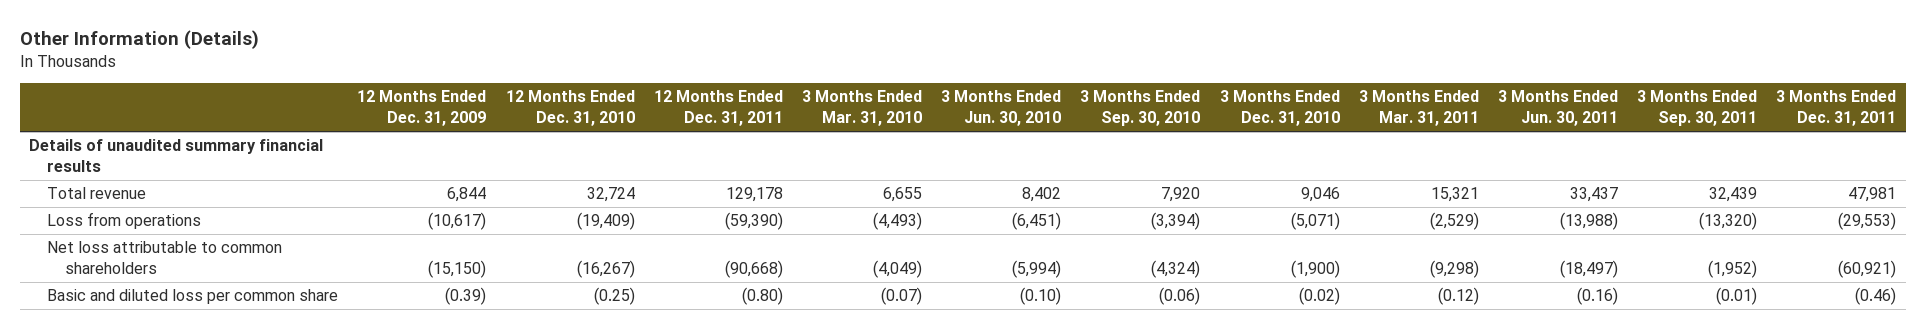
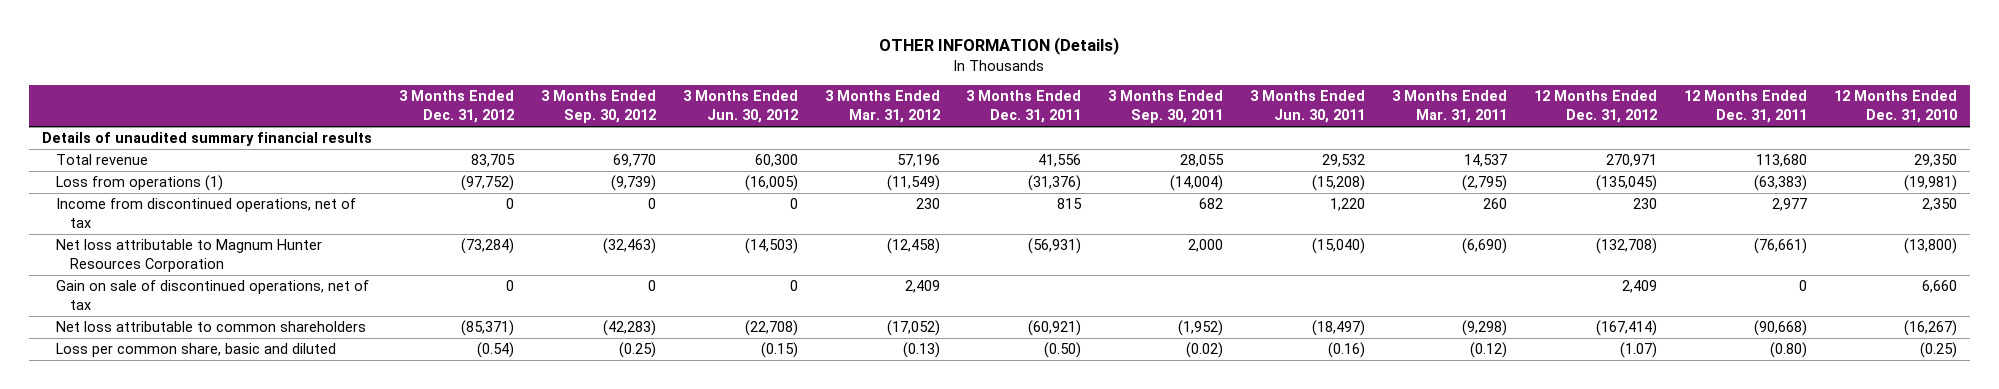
[19,29,259,49] Other Information (Details) -> [879,37,1120,56] OTHER INFORMATION (Details)
[357,90,487,127] 12 Months Ended Dec. 31, 2009 -> none
[802,90,923,127] 3 Months Ended Mar. 31, 2010 -> none
[941,90,1062,127] 3 Months Ended Jun. 30, 2010 -> none
[1080,90,1201,127] 3 Months Ended Sep. 30, 2010 -> none
[1219,90,1340,127] 3 Months Ended Dec. 31, 2010 -> none
none -> [398,90,514,123] 3 Months Ended Dec. 31, 2012
none -> [540,90,656,123] 3 Months Ended Sep. 30, 2012
none -> [682,90,798,123] 3 Months Ended Jun. 30, 2012
none -> [824,90,940,123] 3 Months Ended Mar. 31, 2012
none -> [1533,90,1657,123] 12 Months Ended Dec. 31, 2012
[586,187,635,203] 32,724 -> [1913,154,1957,168] 29,350
[725,187,783,203] 129,178 -> [1755,154,1807,168] 113,680
[1430,187,1479,203] 15,321 -> [1464,154,1508,168] 14,537
[1569,187,1618,203] 33,437 -> [1322,154,1366,168] 29,532
[1709,187,1758,203] 32,439 -> [1180,154,1225,168] 28,055
[1848,187,1897,203] 47,981 -> [1038,154,1082,168] 41,556
[47,212,202,230] Loss from operations -> [56,175,224,192] Loss from operations (1)
[576,212,635,231] (19,409) -> [1903,175,1957,192] (19,981)
[724,212,783,231] (59,390) -> [1753,175,1807,192] (63,383)
[1429,212,1479,231] (2,529) -> [1462,175,1508,192] (2,795)
[1559,212,1618,231] (13,988) -> [1312,175,1366,192] (15,208)
[1699,212,1758,231] (13,320) -> [1170,175,1224,192] (14,004)
[1838,212,1897,231] (29,553) -> [1028,175,1082,192] (31,376)
none -> [56,198,357,228] Income from discontinued operations, net of tax
none -> [56,239,323,272] Net loss attributable to Magnum Hunter Resources Corporation
none -> [56,280,370,310] Gain on sale of discontinued operations, net of tax
[47,289,339,305] Basic and diluted loss per common share -> [56,343,337,358] Loss per common share, basic and diluted
[1716,287,1758,306] (0.01) -> [1186,342,1224,359] (0.02)
[1855,287,1897,306] (0.46) -> [1044,342,1082,359] (0.50)

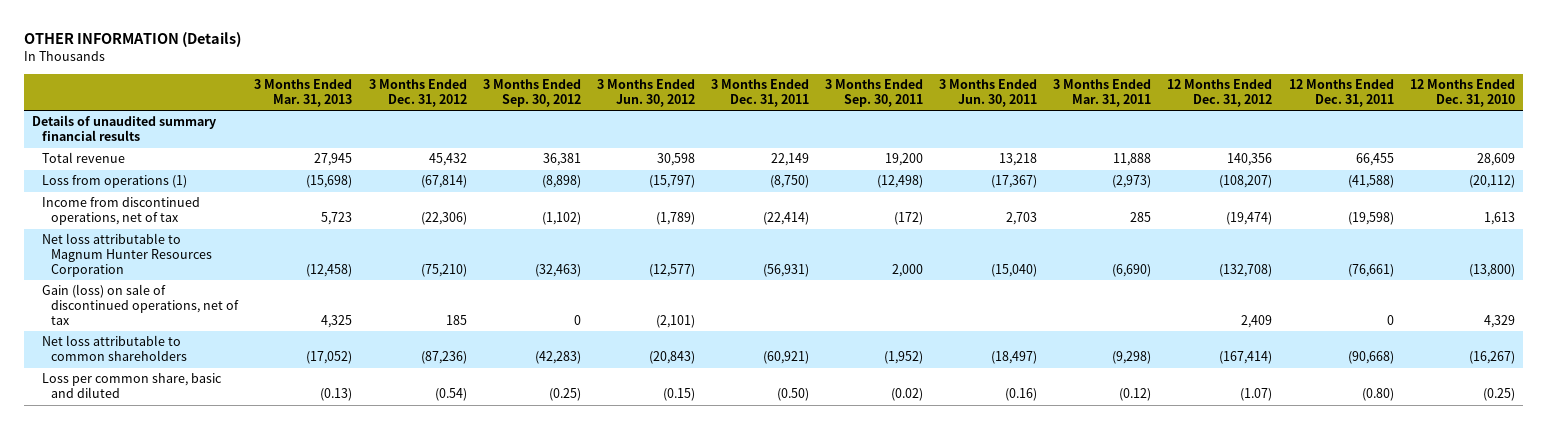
[824,90,940,123] 3 Months Ended Mar. 31, 2012 -> none
none -> [254,79,353,108] 3 Months Ended Mar. 31, 2013
[470,154,515,168] 83,705 -> [428,153,467,167] 45,432
[612,154,656,168] 69,770 -> [542,153,581,167] 36,381
[754,154,798,168] 60,300 -> [656,153,695,167] 30,598
[1038,154,1082,168] 41,556 -> [770,153,809,167] 22,149
[1180,154,1225,168] 28,055 -> [885,153,924,167] 19,200
[1322,154,1366,168] 29,532 -> [999,153,1038,167] 13,218
[1464,154,1508,168] 14,537 -> [1113,153,1152,167] 11,888
[1605,154,1657,168] 270,971 -> [1227,153,1273,167] 140,356
[1755,154,1807,168] 113,680 -> [1355,153,1394,167] 66,455
[1913,154,1957,168] 29,350 -> [1476,153,1515,167] 28,609
[460,175,514,192] (97,752) -> [420,175,467,189] (67,814)
[610,175,656,192] (9,739) -> [541,175,581,189] (8,898)
[744,175,798,192] (16,005) -> [648,175,695,189] (15,797)
[1028,175,1082,192] (31,376) -> [769,175,809,189] (8,750)
[1170,175,1224,192] (14,004) -> [877,175,924,189] (12,498)
[1312,175,1366,192] (15,208) -> [991,175,1038,189] (17,367)
[1462,175,1508,192] (2,795) -> [1112,175,1152,189] (2,973)
[1595,175,1657,192] (135,045) -> [1219,175,1273,189] (108,207)
[1753,175,1807,192] (63,383) -> [1347,175,1394,189] (41,588)
[1903,175,1957,192] (19,981) -> [1468,175,1515,189] (20,112)
[505,198,514,210] 0 -> [420,212,467,226] (22,306)
[647,198,656,210] 0 -> [541,212,581,226] (1,102)
[789,198,798,210] 0 -> [655,212,695,226] (1,789)
[1057,198,1083,210] 815 -> [762,212,809,226] (22,414)
[1199,198,1224,210] 682 -> [894,212,924,226] (172)
[1330,198,1366,212] 1,220 -> [1006,212,1038,226] 2,703
[1483,198,1508,210] 260 -> [1130,212,1152,223] 285
[1632,198,1657,210] 230 -> [1226,212,1273,226] (19,474)
[1771,198,1807,212] 2,977 -> [1347,212,1394,226] (19,598)
[1921,198,1957,212] 2,350 -> [1483,212,1515,226] 1,613
[460,238,514,255] (73,284) -> [420,264,467,278] (75,210)
[744,238,798,255] (14,503) -> [648,264,695,278] (12,577)
[56,280,370,310] Gain on sale of discontinued operations, net of tax -> [41,284,240,326] Gain (loss) on sale of discontinued operations, net of tax
[505,280,514,292] 0 -> [445,315,467,326] 185
[789,280,798,292] 0 -> [655,315,695,329] (2,101)
[1921,280,1957,294] 6,660 -> [1483,315,1515,329] 4,329
[460,320,514,337] (85,371) -> [420,351,467,365] (87,236)
[744,320,798,337] (22,708) -> [648,351,695,365] (20,843)

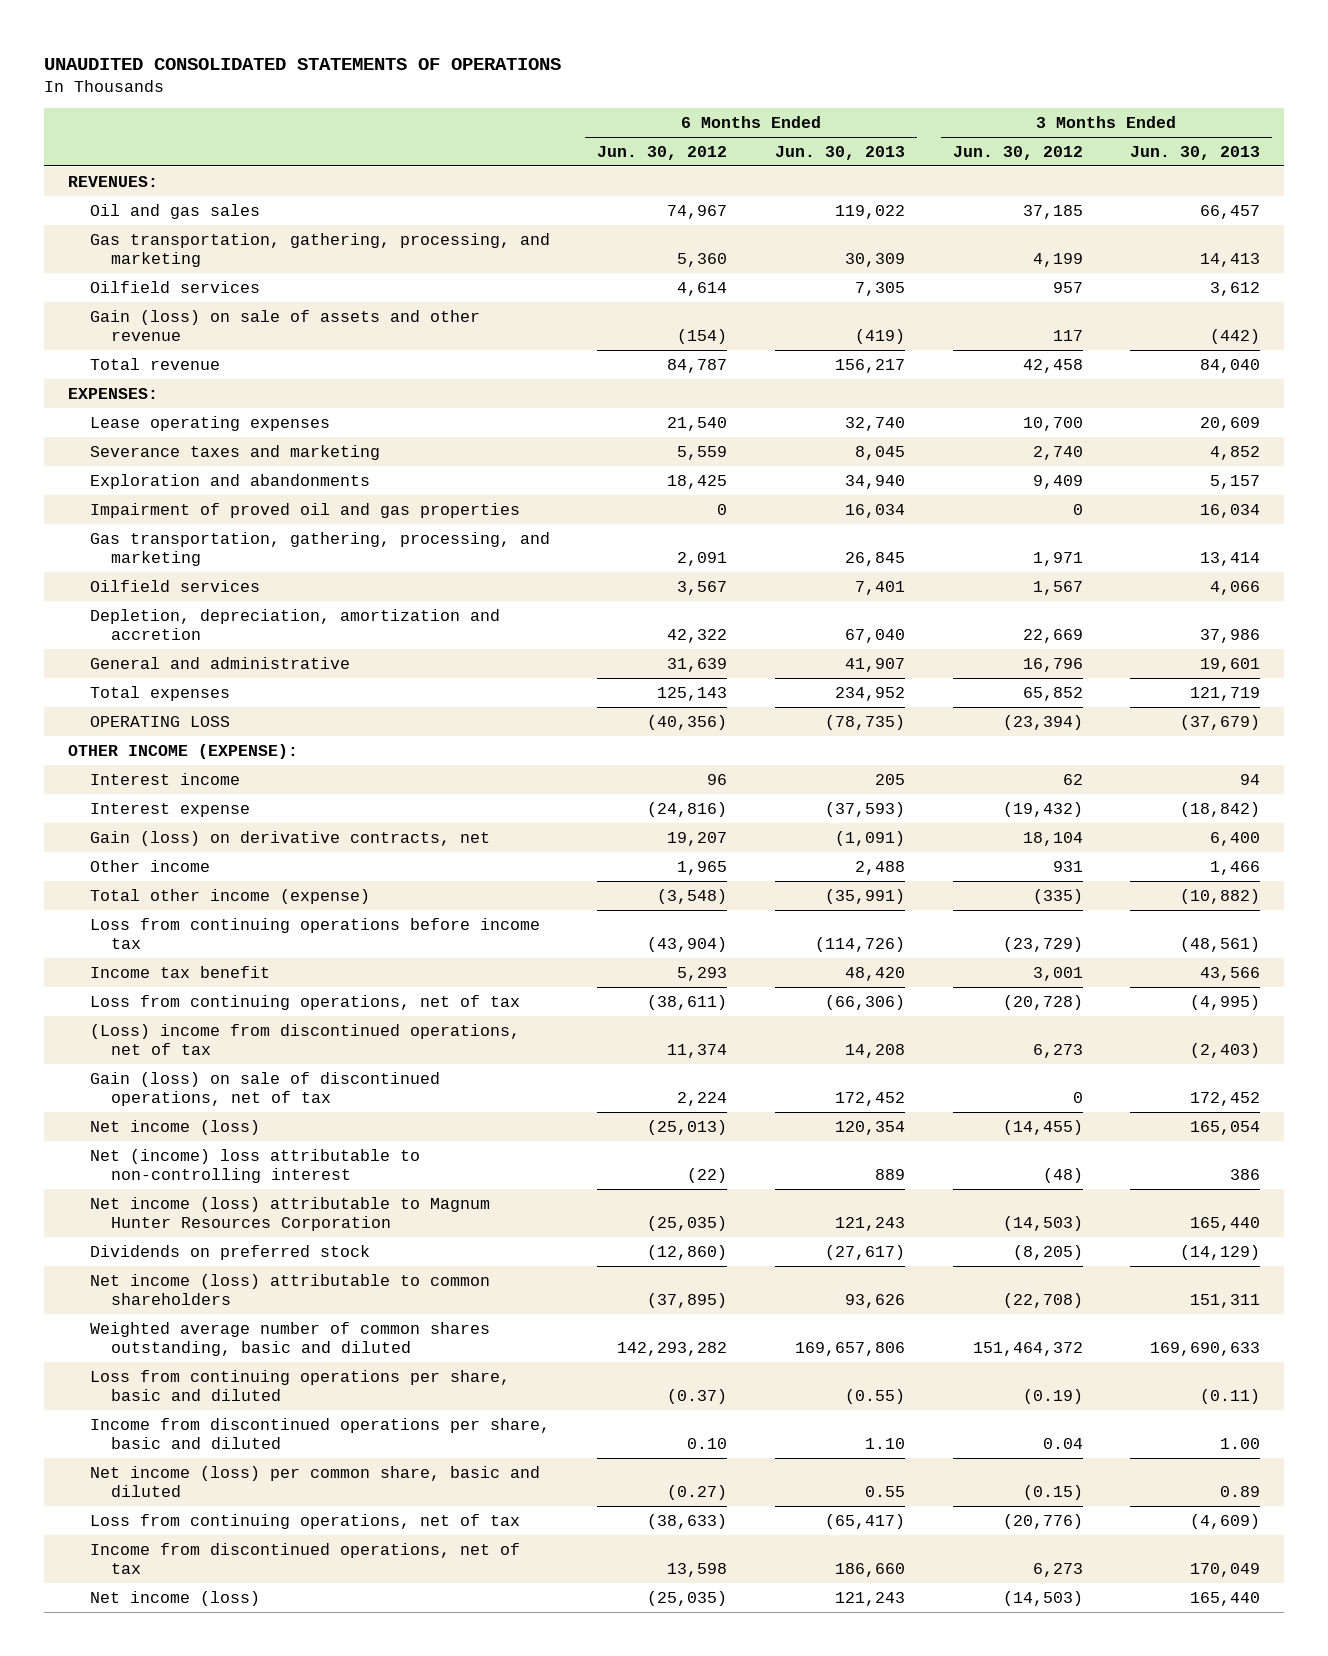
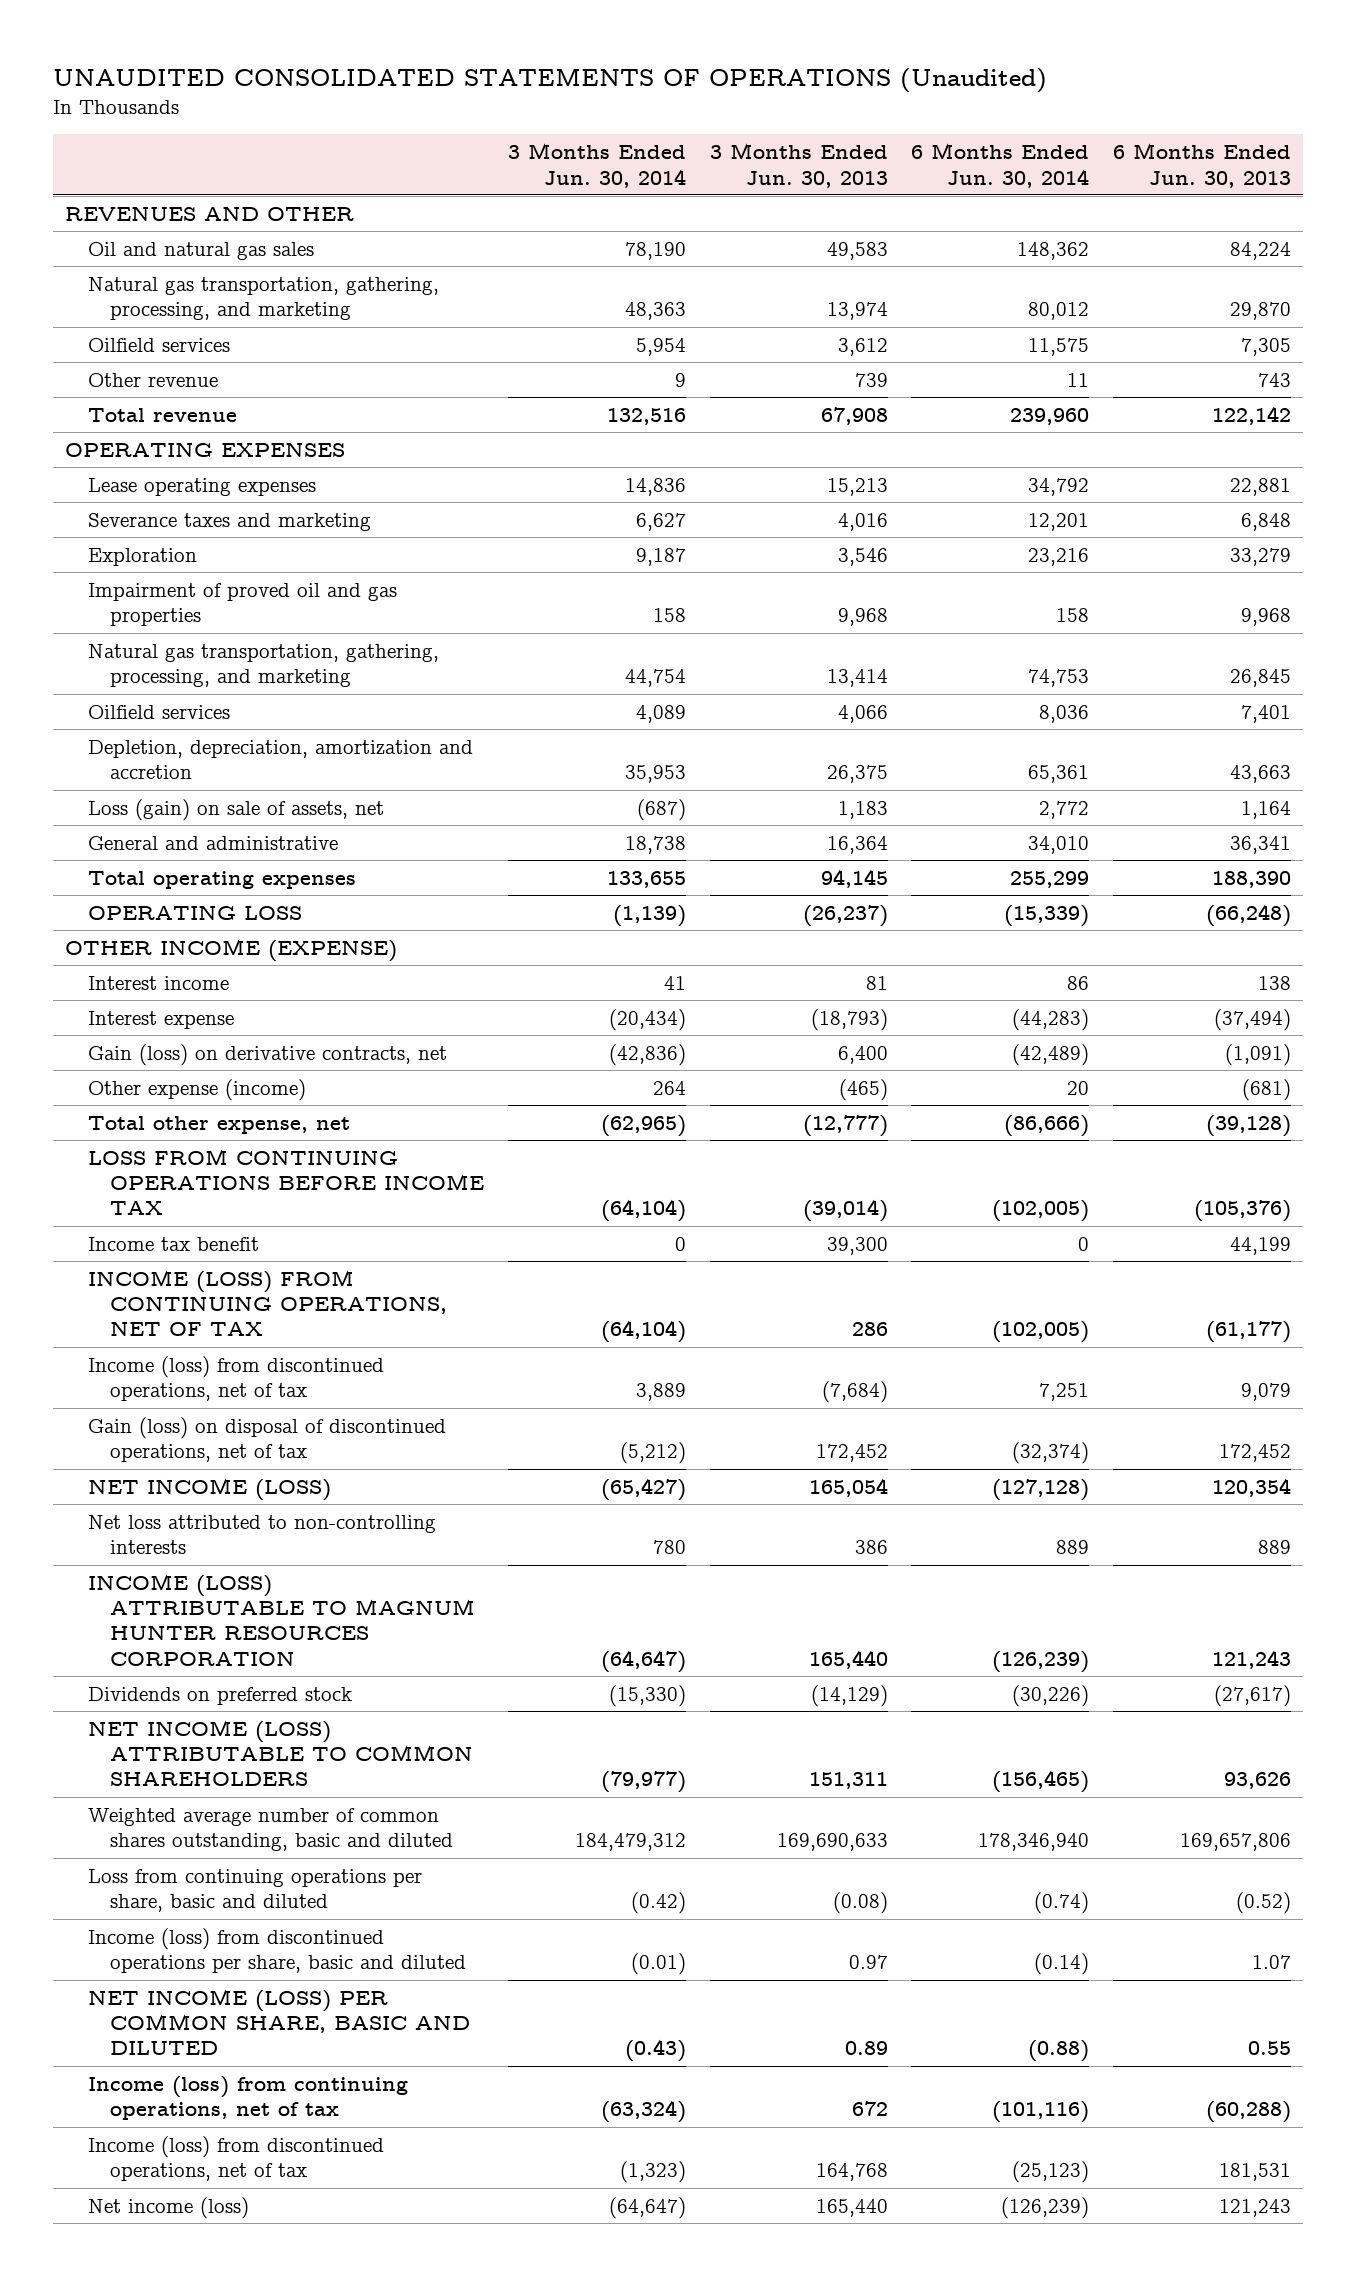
[43,57,561,70] UNAUDITED CONSOLIDATED STATEMENTS OF OPERATIONS -> [53,67,1048,93] UNAUDITED CONSOLIDATED STATEMENTS OF OPERATIONS (Unaudited)
[597,145,728,160] Jun. 30, 2012 -> none
[952,145,1083,160] Jun. 30, 2012 -> none
none -> [507,143,686,188] 3 Months Ended Jun. 30, 2014
none -> [911,143,1090,188] 6 Months Ended Jun. 30, 2014
[67,175,158,187] REVENUES: -> [65,205,355,221] REVENUES AND OTHER
[89,203,260,219] Oil and gas sales -> [87,241,314,260] Oil and natural gas sales
[834,204,905,219] 119,022 -> [1230,241,1292,260] 84,224
[1200,204,1261,219] 66,457 -> [826,241,888,260] 49,583
[89,232,550,267] Gas transportation, gathering, processing, and marketing -> [87,276,439,321] Natural gas transportation, gathering, processing, and marketing
[844,252,905,267] 30,309 -> [1230,302,1292,321] 29,870
[1200,252,1261,267] 14,413 -> [826,302,888,321] 13,974
[89,309,480,341] Gain (loss) on sale of assets and other revenue -> [87,372,218,387] Other revenue
[854,328,905,344] (419) -> [1258,372,1292,387] 743
[1210,328,1261,344] (442) -> [854,372,888,387] 739
[834,358,905,373] 156,217 -> [1212,405,1292,425] 122,142
[1200,358,1261,373] 84,040 -> [820,406,888,425] 67,908
[67,387,158,399] EXPENSES: -> [65,441,346,457] OPERATING EXPENSES
[844,416,905,431] 32,740 -> [1230,477,1292,496] 22,881
[1200,416,1261,431] 20,609 -> [826,477,888,496] 15,213
[854,445,905,460] 8,045 -> [1241,512,1292,531] 6,848
[1210,445,1261,460] 4,852 -> [837,512,888,531] 4,016
[89,473,370,489] Exploration and abandonments -> [87,547,197,566] Exploration
[844,474,905,489] 34,940 -> [1230,547,1292,566] 33,279
[1210,474,1261,489] 5,157 -> [837,547,888,566] 3,546
[844,503,905,518] 16,034 -> [1241,608,1292,627] 9,968
[1200,503,1261,518] 16,034 -> [837,608,888,627] 9,968
[89,531,550,566] Gas transportation, gathering, processing, and marketing -> [87,643,439,688] Natural gas transportation, gathering, processing, and marketing
[844,628,905,643] 67,040 -> [1230,765,1292,784] 43,663
[1200,628,1261,643] 37,986 -> [826,765,888,784] 26,375
none -> [87,798,384,821] Loss (gain) on sale of assets, net
[844,657,905,672] 41,907 -> [1230,835,1292,854] 36,341
[1200,657,1261,672] 19,601 -> [826,835,888,854] 16,364
[89,685,230,701] Total expenses -> [87,870,356,889] Total operating expenses
[834,686,905,701] 234,952 -> [1212,870,1292,888] 188,390
[1190,686,1261,701] 121,719 -> [820,868,888,888] 94,145
[824,714,905,730] (78,735) -> [1206,903,1292,927] (66,248)
[1180,714,1261,730] (37,679) -> [802,904,888,927] (26,237)
[67,743,298,759] OTHER INCOME (EXPENSE): -> [65,938,398,962] OTHER INCOME (EXPENSE)
[874,773,905,785] 205 -> [1258,975,1292,990] 138
[1240,773,1261,785] 94 -> [865,975,888,990] 81
[824,801,905,817] (37,593) -> [1214,1008,1292,1031] (37,494)
[1180,801,1261,817] (18,842) -> [810,1008,888,1031] (18,793)
[89,859,210,872] Other income -> [87,1078,306,1101] Other expense (income)
[854,860,905,875] 2,488 -> [1242,1078,1292,1101] (681)
[1210,860,1261,875] 1,466 -> [838,1078,888,1101] (465)
[89,888,370,904] Total other income (expense) -> [87,1115,350,1134] Total other expense, net
[824,888,905,904] (35,991) -> [1206,1114,1292,1137] (39,128)
[1180,888,1261,904] (10,882) -> [802,1114,888,1137] (12,777)
[89,917,540,949] Loss from continuing operations before income tax -> [87,1148,485,1216] LOSS FROM CONTINUING OPERATIONS BEFORE INCOME TAX
[814,936,905,952] (114,726) -> [1194,1200,1292,1223] (105,376)
[1180,936,1261,952] (48,561) -> [802,1199,888,1223] (39,014)
[844,966,905,981] 48,420 -> [1230,1236,1292,1255] 44,199
[1200,966,1261,981] 43,566 -> [826,1236,888,1255] 39,300
[89,994,520,1010] Loss from continuing operations, net of tax -> [87,1269,448,1337] INCOME (LOSS) FROM CONTINUING OPERATIONS, NET OF TAX
[824,994,905,1010] (66,306) -> [1206,1321,1292,1344] (61,177)
[1190,994,1261,1010] (4,995) -> [851,1322,888,1337] 286
[89,1023,520,1055] (Loss) income from discontinued operations, net of tax -> [87,1355,384,1402] Income (loss) from discontinued operations, net of tax
[844,1043,905,1058] 14,208 -> [1241,1383,1292,1402] 9,079
[1190,1042,1261,1058] (2,403) -> [821,1381,888,1404] (7,684)
[89,1071,440,1106] Gain (loss) on sale of discontinued operations, net of tax -> [87,1416,446,1463] Gain (loss) on disposal of discontinued operations, net of tax
[89,1119,260,1135] Net income (loss) -> [87,1477,331,1501] NET INCOME (LOSS)
[89,1148,420,1183] Net (income) loss attributable to non-controlling interest -> [87,1514,436,1555] Net loss attributed to non-controlling interests
[89,1196,490,1231] Net income (loss) attributable to Magnum Hunter Resources Corporation -> [87,1573,476,1666] INCOME (LOSS) ATTRIBUTABLE TO MAGNUM HUNTER RESOURCES CORPORATION
[89,1273,490,1305] Net income (loss) attributable to common shareholders -> [87,1719,474,1787] NET INCOME (LOSS) ATTRIBUTABLE TO COMMON SHAREHOLDERS
[844,1388,905,1404] (0.55) -> [1236,1892,1292,1915] (0.52)
[1200,1388,1261,1404] (0.11) -> [832,1892,888,1915] (0.08)
[89,1417,550,1449] Income from discontinued operations per share, basic and diluted -> [87,1927,467,1974] Income (loss) from discontinued operations per share, basic and diluted
[864,1437,905,1449] 1.10 -> [1252,1955,1292,1970] 1.07
[1220,1437,1261,1449] 1.00 -> [848,1955,888,1970] 0.97
[89,1465,540,1497] Net income (loss) per common share, basic and diluted -> [87,1988,471,2056] NET INCOME (LOSS) PER COMMON SHARE, BASIC AND DILUTED
[89,1513,520,1529] Loss from continuing operations, net of tax -> [87,2075,408,2121] Income (loss) from continuing operations, net of tax
[824,1513,905,1529] (65,417) -> [1206,2101,1292,2124] (60,288)
[1190,1513,1261,1529] (4,609) -> [851,2101,888,2117] 672
[89,1542,520,1574] Income from discontinued operations, net of tax -> [87,2135,384,2182] Income (loss) from discontinued operations, net of tax
[834,1562,905,1577] 186,660 -> [1219,2163,1292,2182] 181,531
[1190,1562,1261,1577] 170,049 -> [815,2163,888,2182] 164,768

